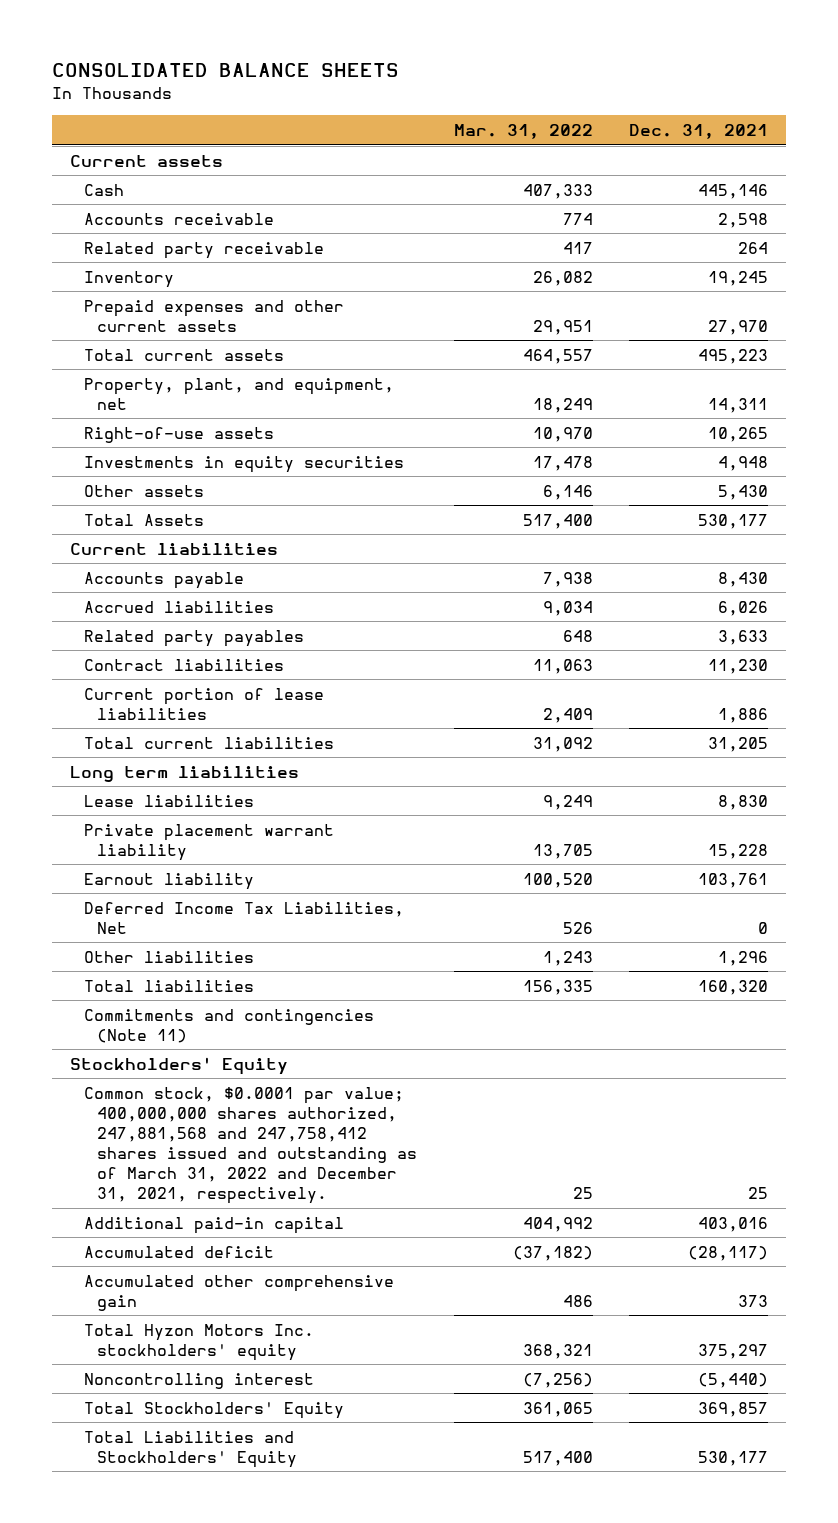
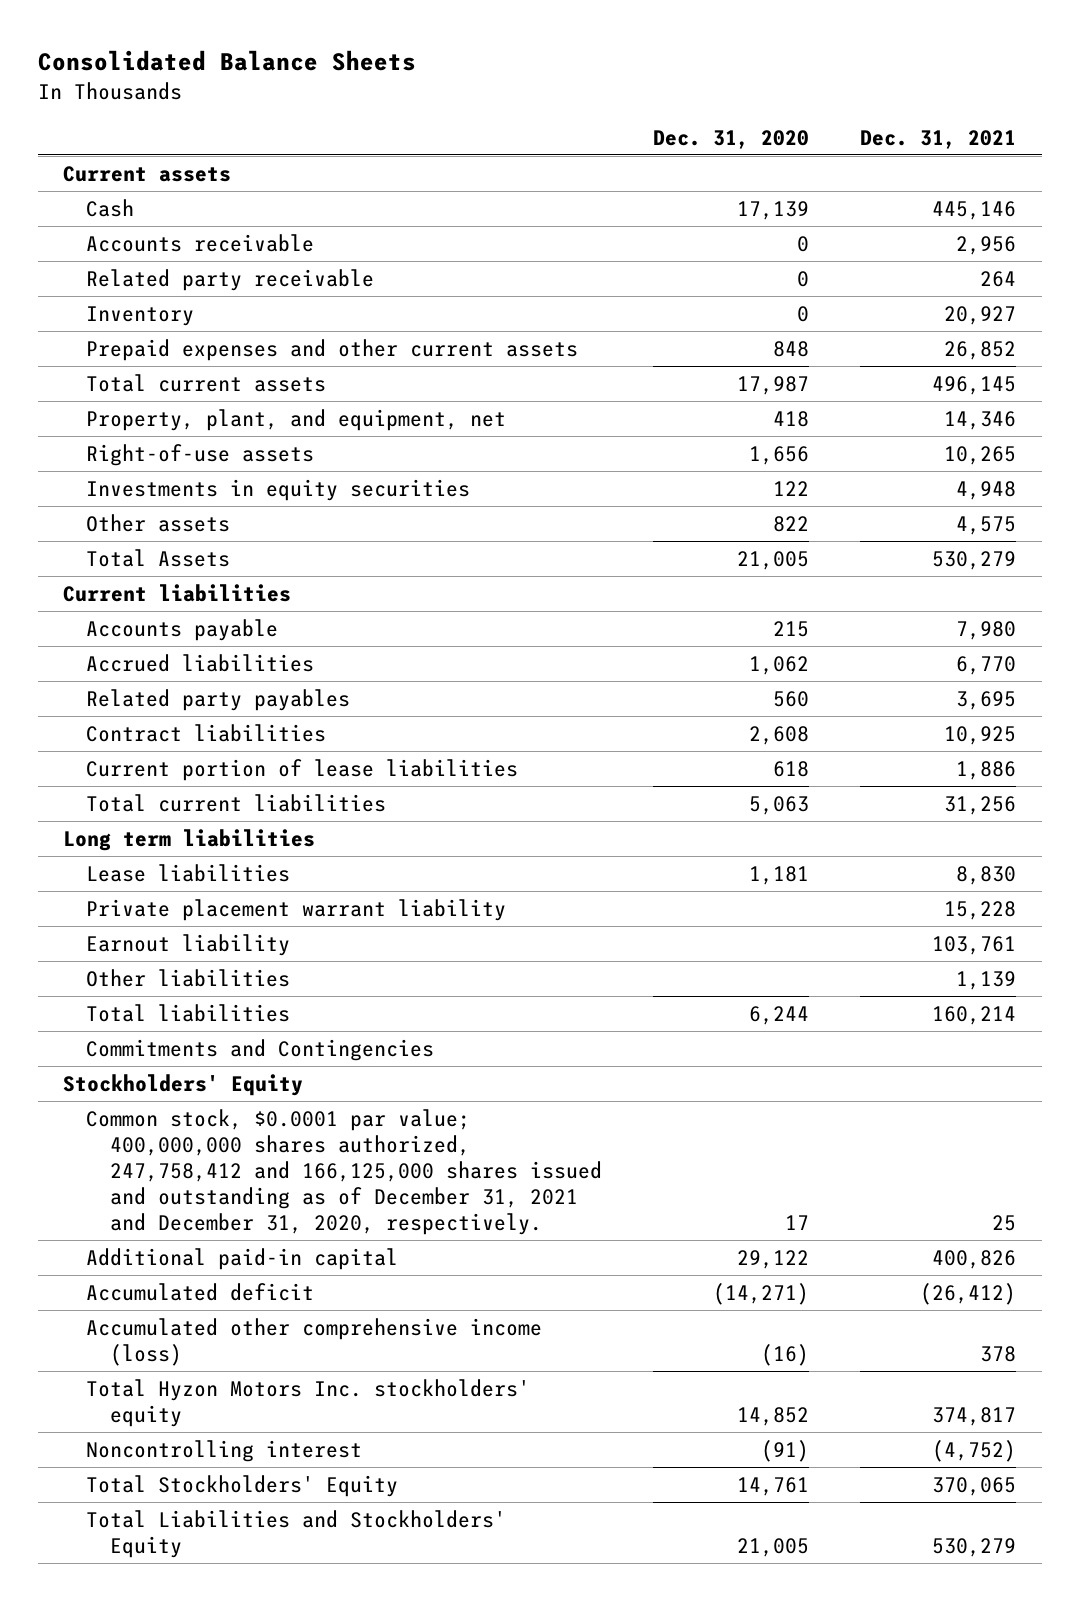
[51,63,399,78] CONSOLIDATED BALANCE SHEETS -> [37,50,416,72] Consolidated Balance Sheets
[453,124,593,140] Mar. 31, 2022 -> none
none -> [652,129,809,149] Dec. 31, 2020
[717,212,768,228] 2,598 -> [956,235,1017,255] 2,956
[707,270,768,286] 19,245 -> [944,305,1017,325] 20,927
[707,319,768,335] 27,970 -> [944,340,1017,360] 26,852
[697,348,768,364] 495,223 -> [932,375,1017,395] 496,145
[707,397,768,413] 14,311 -> [944,410,1017,430] 14,346
[717,484,768,500] 5,430 -> [956,515,1017,535] 4,575
[697,513,768,529] 530,177 -> [932,550,1017,570] 530,279
[717,571,768,587] 8,430 -> [956,620,1017,640] 7,980
[717,600,768,616] 6,026 -> [956,655,1017,675] 6,770
[717,629,768,645] 3,633 -> [956,690,1017,710] 3,695
[707,658,768,674] 11,230 -> [944,725,1017,745] 10,925
[707,736,768,752] 31,205 -> [944,795,1017,815] 31,256
[83,901,404,934] Deferred Income Tax Liabilities, Net -> none
[717,950,768,966] 1,296 -> [956,970,1017,990] 1,139
[697,979,768,995] 160,320 -> [932,1005,1017,1025] 160,214
[83,1008,374,1043] Commitments and contingencies (Note 11) -> [86,1038,435,1061] Commitments and Contingencies
[83,1086,418,1205] Common stock, $0.0001 par value; 400,000,000 shares authorized, 247,881,568 and 247,758,412 shares issued and outstanding as of March 31, 2022 and December 31, 2021, respectively. -> [86,1108,602,1236] Common stock, $0.0001 par value; 400,000,000 shares authorized, 247,758,412 and 166,125,000 shares issued and outstanding as of December 31, 2021 and December 31, 2020, respectively.
[697,1216,768,1232] 403,016 -> [932,1249,1017,1269] 400,826
[687,1245,768,1261] (28,117) -> [920,1282,1017,1305] (26,412)
[83,1274,394,1311] Accumulated other comprehensive gain -> [86,1317,543,1366] Accumulated other comprehensive income (loss)
[737,1294,768,1307] 373 -> [980,1345,1017,1362] 378
[697,1343,768,1359] 375,297 -> [932,1406,1017,1426] 374,817
[697,1372,768,1388] (5,440) -> [932,1439,1017,1462] (4,752)
[697,1401,768,1417] 369,857 -> [932,1476,1017,1496] 370,065
[697,1450,768,1466] 530,177 -> [932,1537,1017,1557] 530,279

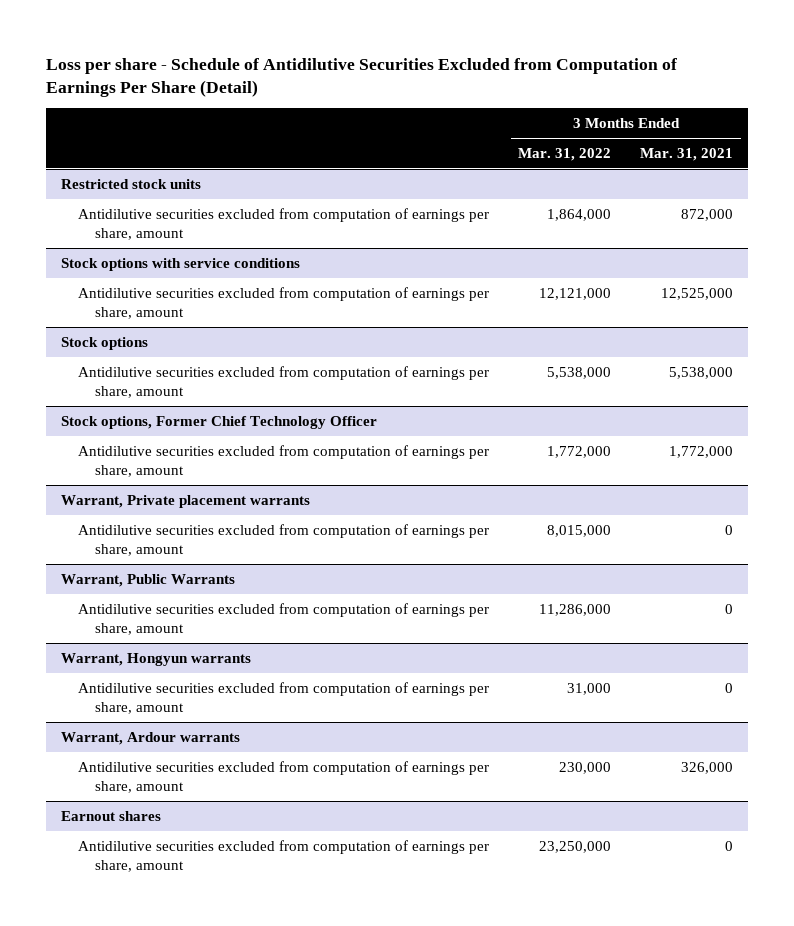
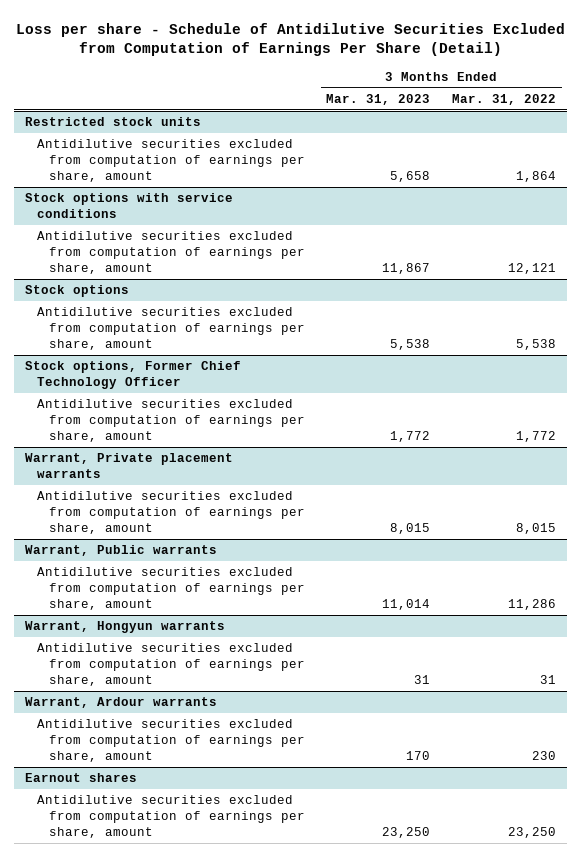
[640,147,734,161] Mar. 31, 2021 -> none
none -> [326,93,431,105] Mar. 31, 2023
[547,208,612,221] 1,864,000 -> [516,170,557,182] 1,864
[539,287,612,300] 12,121,000 -> [508,262,557,274] 12,121
[547,366,612,379] 5,538,000 -> [516,338,557,350] 5,538
[547,445,612,458] 1,772,000 -> [516,430,557,442] 1,772
[547,524,612,537] 8,015,000 -> [516,522,557,534] 8,015
[61,573,236,587] Warrant, Public Warrants -> [25,545,218,557] Warrant, Public warrants
[539,603,612,616] 11,286,000 -> [508,598,557,610] 11,286
[567,682,612,695] 31,000 -> [540,674,557,684] 31
[559,761,612,774] 230,000 -> [532,750,557,760] 230
[539,840,612,853] 23,250,000 -> [508,826,557,838] 23,250

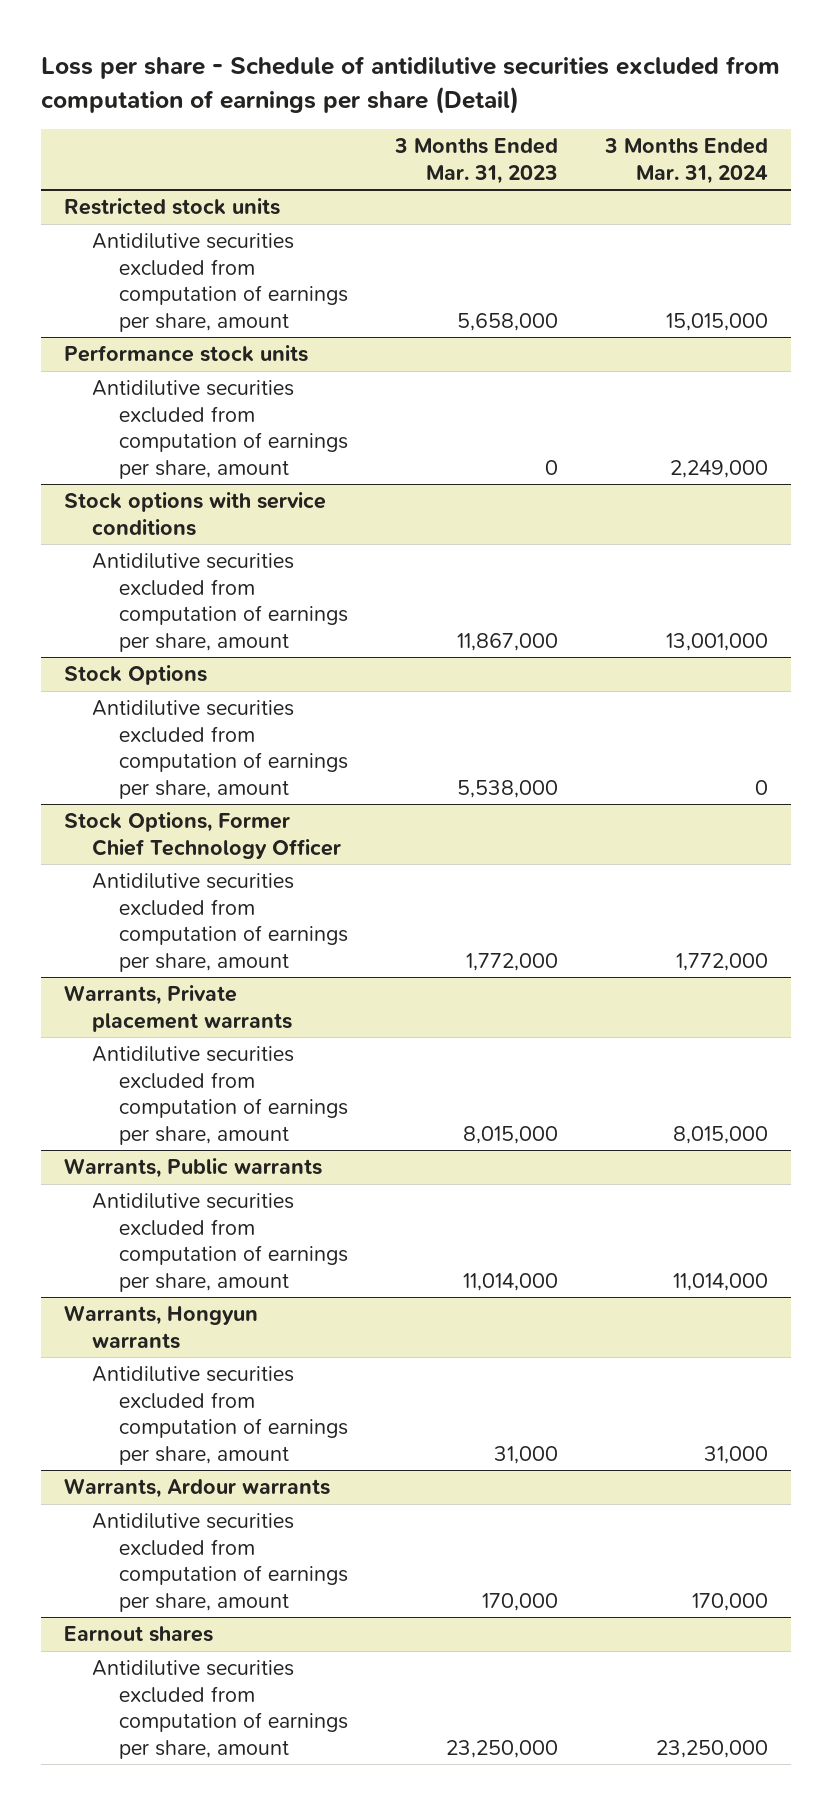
[15,22,565,57] Loss per share - Schedule of Antidilutive Securities Excluded from Computation of Earnings Per Share (Detail) -> [41,56,781,114] Loss per share - Schedule of antidilutive securities excluded from computation of earnings per share (Detail)
[452,93,557,105] Mar. 31, 2022 -> none
none -> [603,138,768,184] 3 Months Ended Mar. 31, 2024
[390,170,431,182] 5,658 -> [457,312,559,331] 5,658,000
none -> [64,345,309,363] Performance stock units
none -> [91,380,349,479] Antidilutive securities excluded from computation of earnings per share, amount
[382,262,431,274] 11,867 -> [457,632,559,651] 11,867,000
[25,285,130,298] Stock options -> [64,665,208,686] Stock Options
[390,338,431,350] 5,538 -> [457,779,559,798] 5,538,000
[25,361,242,390] Stock options, Former Chief Technology Officer -> [64,812,341,859] Stock Options, Former Chief Technology Officer
[390,430,431,442] 1,772 -> [466,952,559,971] 1,772,000
[25,453,234,479] Warrant, Private placement warrants -> [64,985,292,1032] Warrants, Private placement warrants
[390,522,431,534] 8,015 -> [463,1125,559,1144] 8,015,000
[25,545,218,557] Warrant, Public warrants -> [64,1158,323,1179] Warrants, Public warrants
[382,598,431,610] 11,014 -> [463,1272,559,1291] 11,014,000
[25,621,226,634] Warrant, Hongyun warrants -> [64,1305,259,1349] Warrants, Hongyun warrants
[414,674,431,684] 31 -> [494,1445,559,1464] 31,000
[25,697,218,709] Warrant, Ardour warrants -> [64,1478,331,1499] Warrants, Ardour warrants
[406,750,431,760] 170 -> [482,1592,559,1611] 170,000
[382,826,431,838] 23,250 -> [446,1739,559,1758] 23,250,000

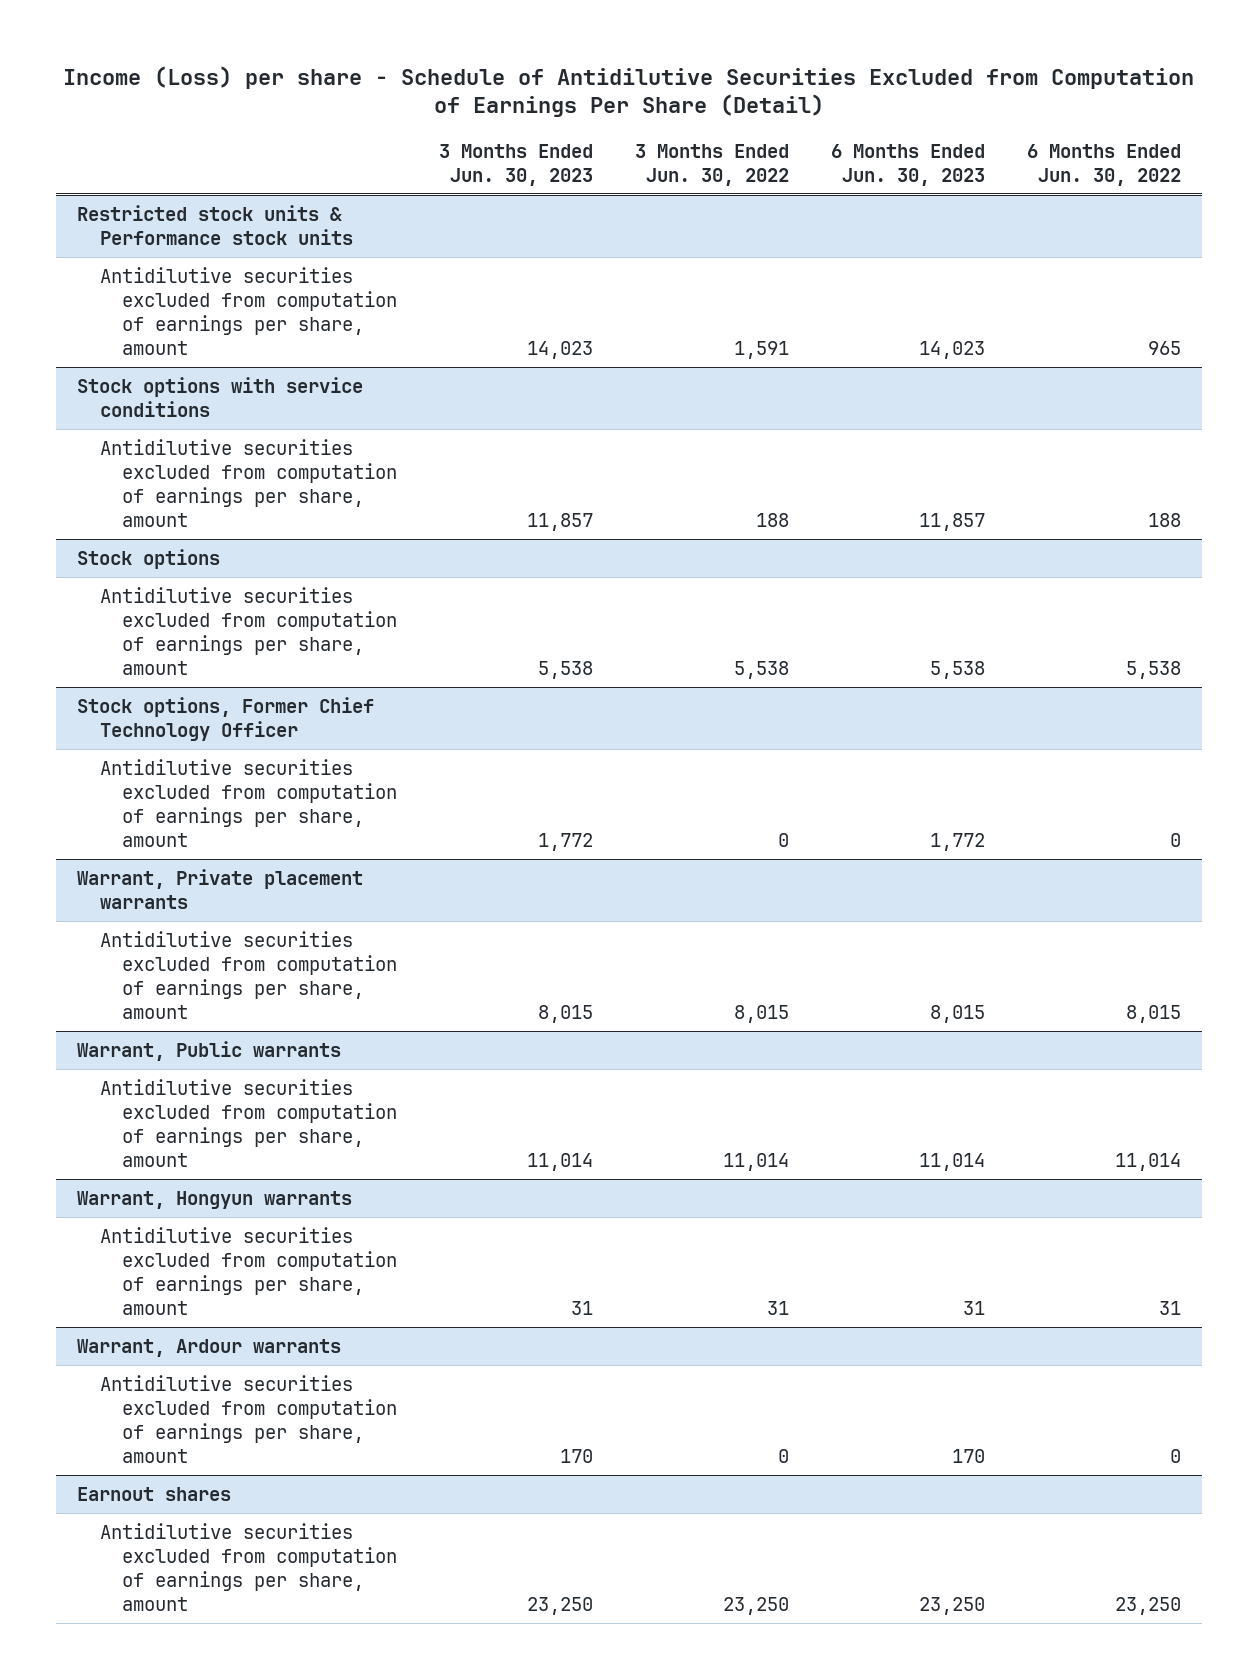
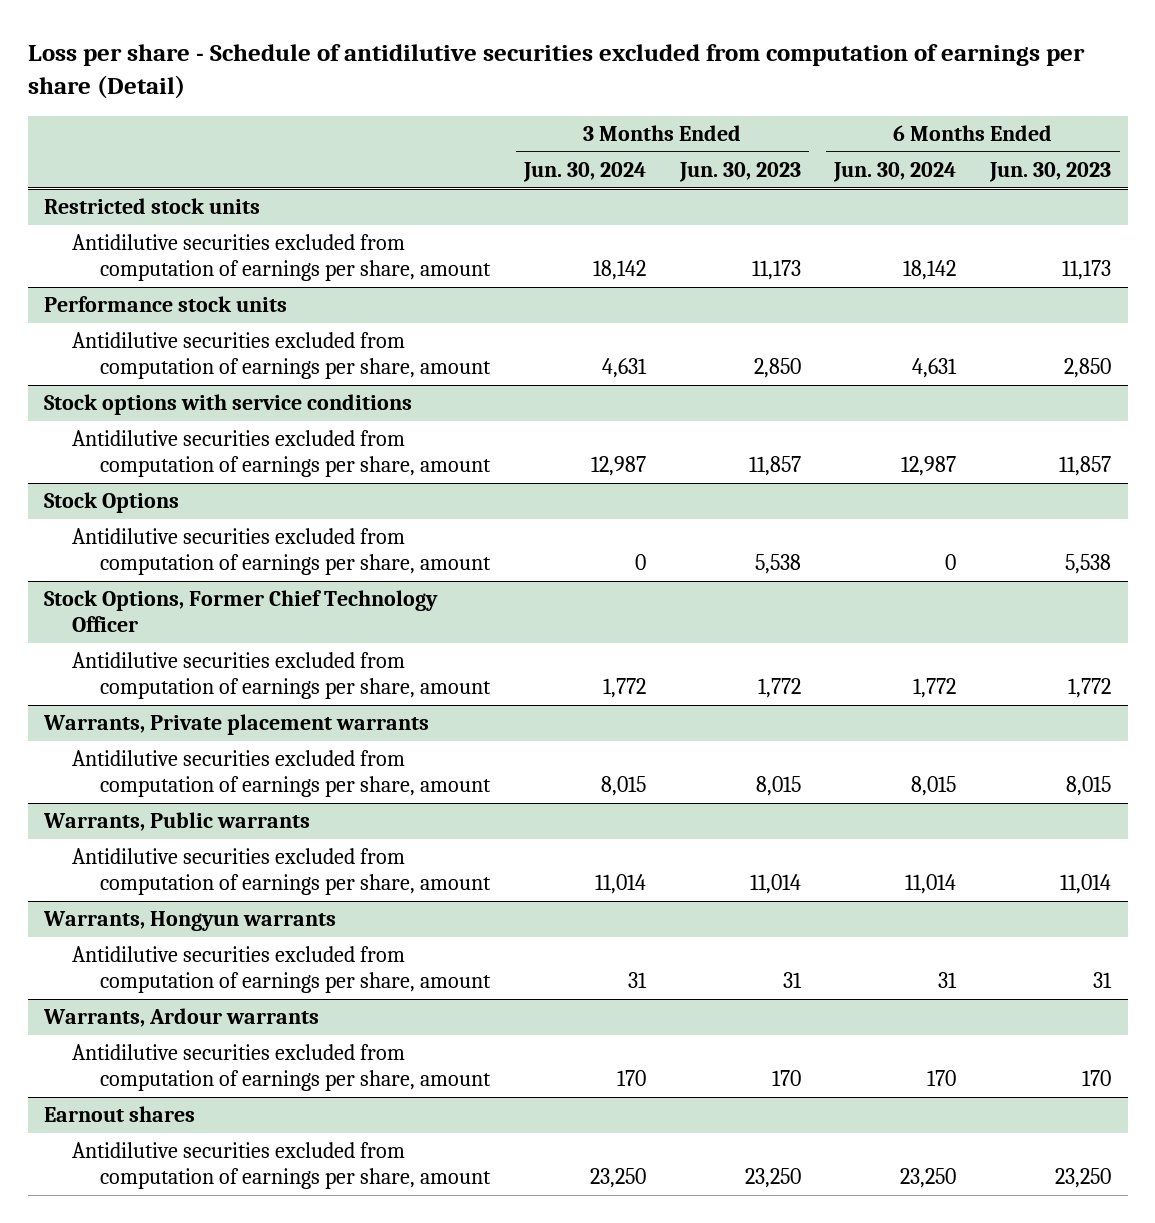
[62,65,1194,118] Income (Loss) per share - Schedule of Antidilutive Securities Excluded from Computation of Earnings Per Share (Detail) -> [27,43,1085,100] Loss per share - Schedule of antidilutive securities excluded from computation of earnings per share (Detail)
[635,143,790,186] 3 Months Ended Jun. 30, 2022 -> none
[1026,143,1181,186] 6 Months Ended Jun. 30, 2022 -> none
none -> [522,162,646,183] Jun. 30, 2024
none -> [833,162,957,183] Jun. 30, 2024
[76,204,353,245] Restricted stock units & Performance stock units -> [44,198,261,215] Restricted stock units
[527,340,594,359] 14,023 -> [751,259,801,280] 11,173
[918,340,985,359] 14,023 -> [1062,259,1112,280] 11,173
none -> [44,296,288,313] Performance stock units
none -> [72,332,492,379] Antidilutive securities excluded from computation of earnings per share, amount
[76,548,220,569] Stock options -> [44,492,180,514] Stock Options
[76,696,374,741] Stock options, Former Chief Technology Officer -> [44,590,439,632] Stock Options, Former Chief Technology Officer
[76,868,363,909] Warrant, Private placement warrants -> [43,714,430,736] Warrants, Private placement warrants
[76,1040,341,1061] Warrant, Public warrants -> [43,812,311,832] Warrants, Public warrants
[76,1190,352,1209] Warrant, Hongyun warrants -> [43,911,337,932] Warrants, Hongyun warrants
[76,1338,341,1357] Warrant, Ardour warrants -> [43,1008,320,1028] Warrants, Ardour warrants

